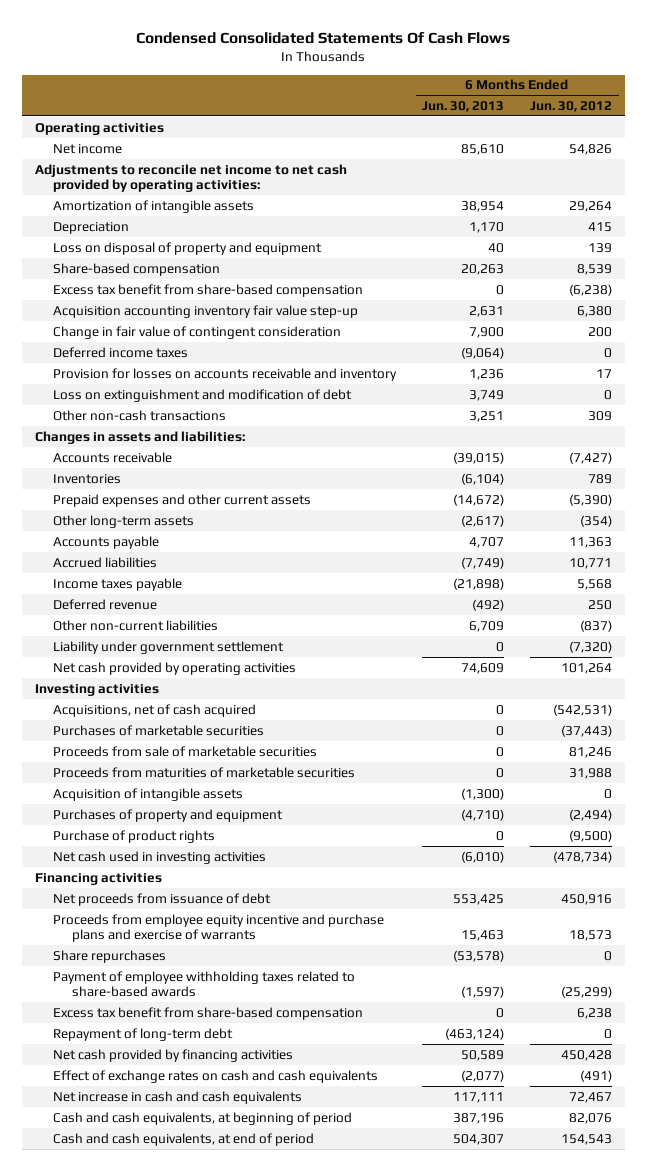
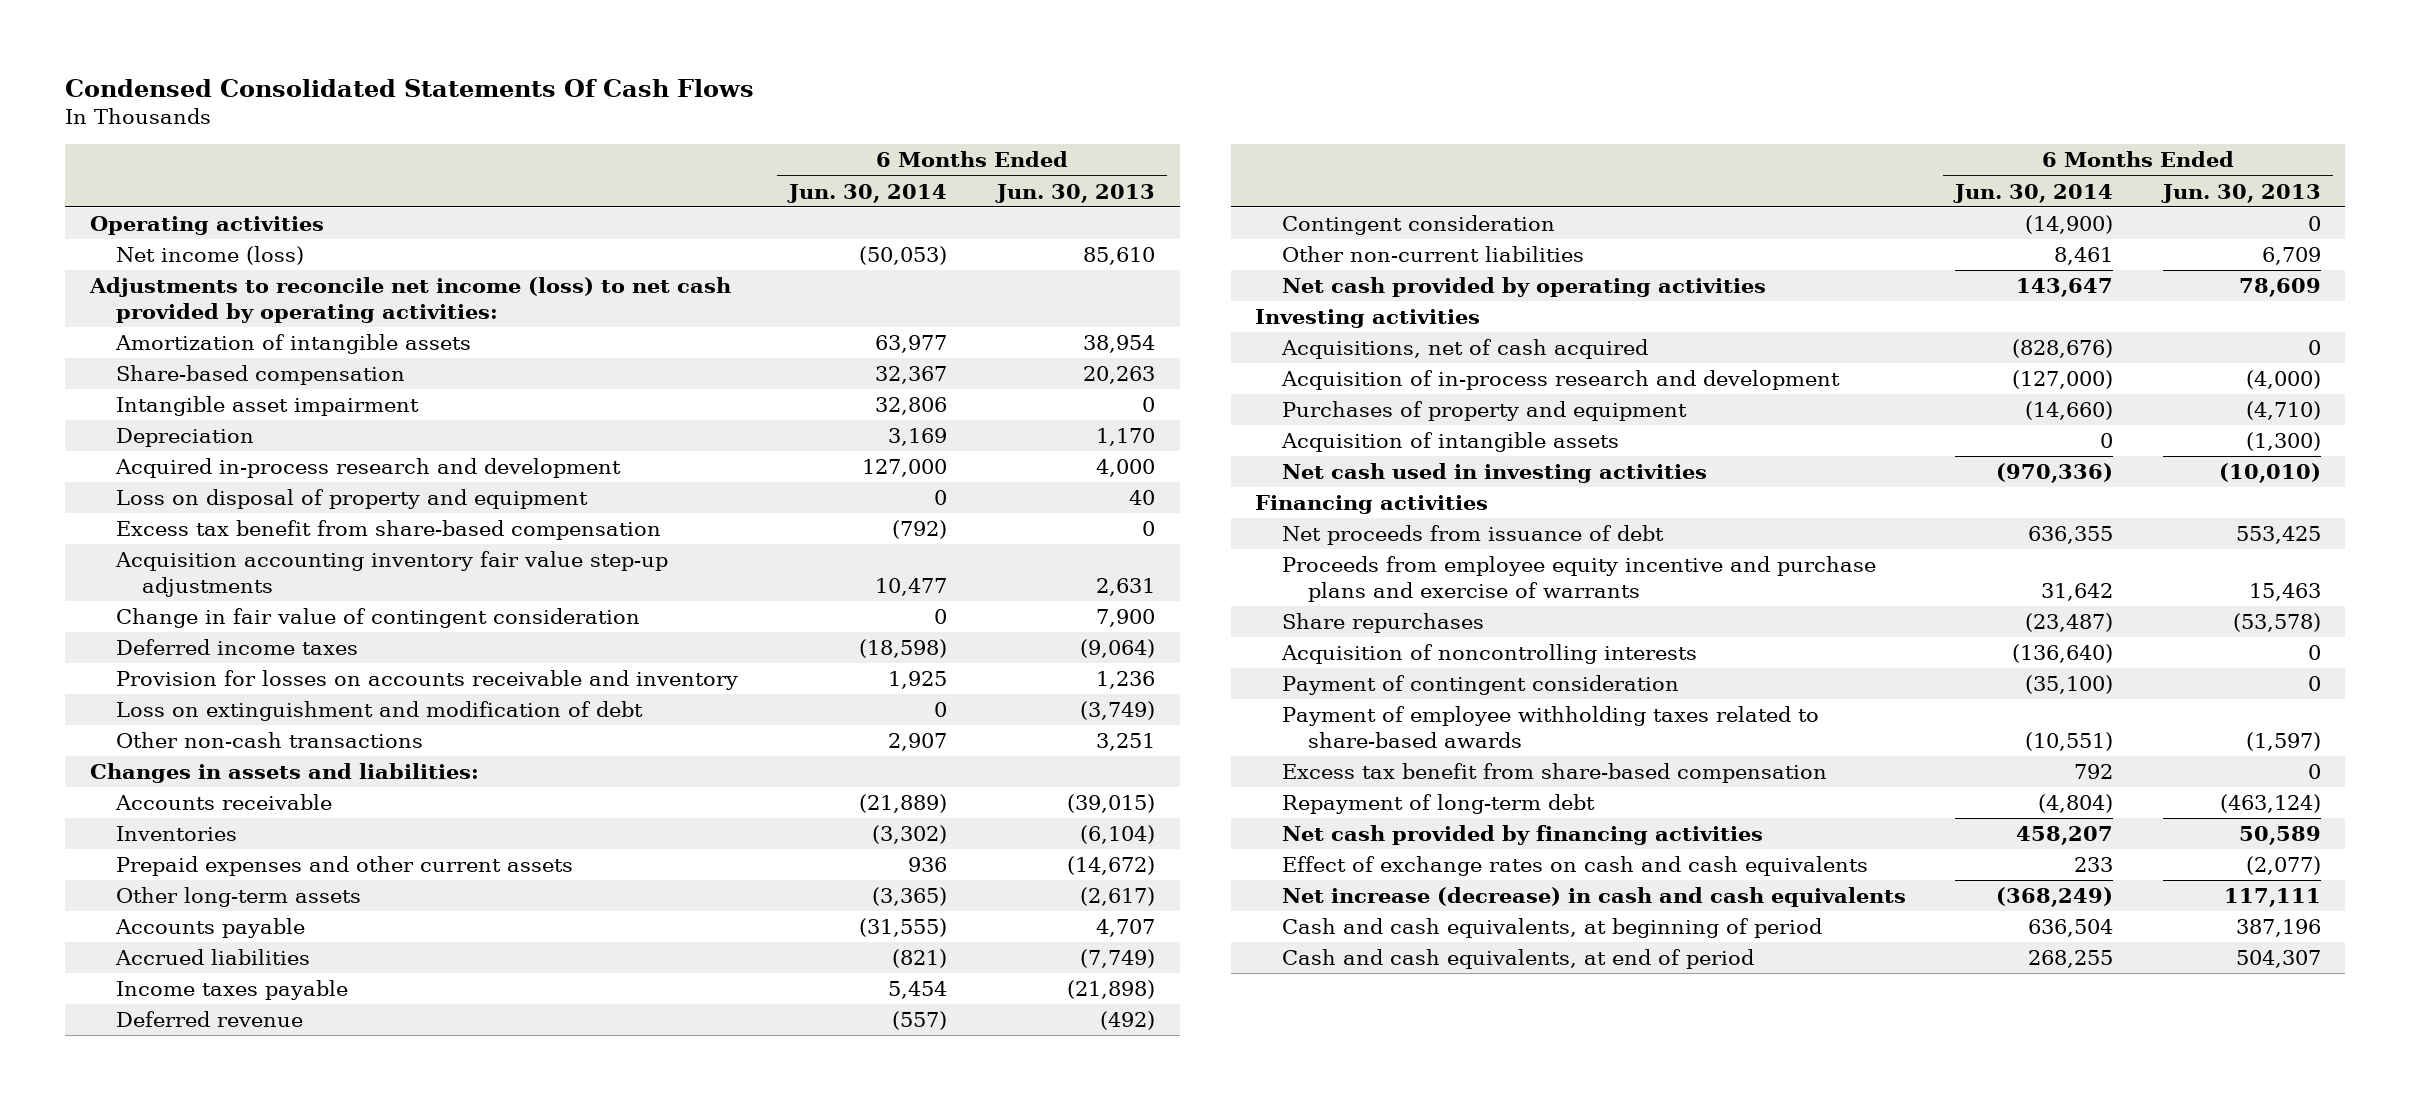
[530,100,613,112] Jun. 30, 2012 -> none
none -> [787,183,948,203] Jun. 30, 2014
[53,143,123,154] Net income -> [116,246,305,266] Net income (loss)
[34,163,347,193] Adjustments to reconcile net income to net cash provided by operating activities: -> [88,277,731,324] Adjustments to reconcile net income (loss) to net cash provided by operating activities:
[53,262,221,276] Share-based compensation -> [116,365,406,386] Share-based compensation
none -> [116,396,420,417] Intangible asset impairment
none -> [115,458,622,479] Acquired in-process research and development
[53,304,359,318] Acquisition accounting inventory fair value step-up -> [115,551,669,598] Acquisition accounting inventory fair value step-up adjustments
[469,389,505,401] 3,749 -> [1079,701,1155,721] (3,749)
none -> [1281,215,1555,236] Contingent consideration
[53,640,285,654] Liability under government settlement -> none
[461,662,505,674] 74,609 -> [2238,278,2321,298] 78,609
[53,724,265,736] Purchases of marketable securities -> none
[53,745,318,757] Proceeds from sale of marketable securities -> none
[53,766,356,778] Proceeds from maturities of marketable securities -> none
none -> [1280,370,1840,391] Acquisition of in-process research and development
[53,829,216,843] Purchase of product rights -> none
[53,787,244,801] Acquisition of intangible assets -> [1280,432,1619,453] Acquisition of intangible assets
[461,850,505,863] (6,010) -> [2218,463,2321,484] (10,010)
none -> [1280,644,1697,665] Acquisition of noncontrolling interests
none -> [1281,675,1679,696] Payment of contingent consideration
[53,1090,303,1104] Net increase in cash and cash equivalents -> [1281,887,1906,908] Net increase (decrease) in cash and cash equivalents

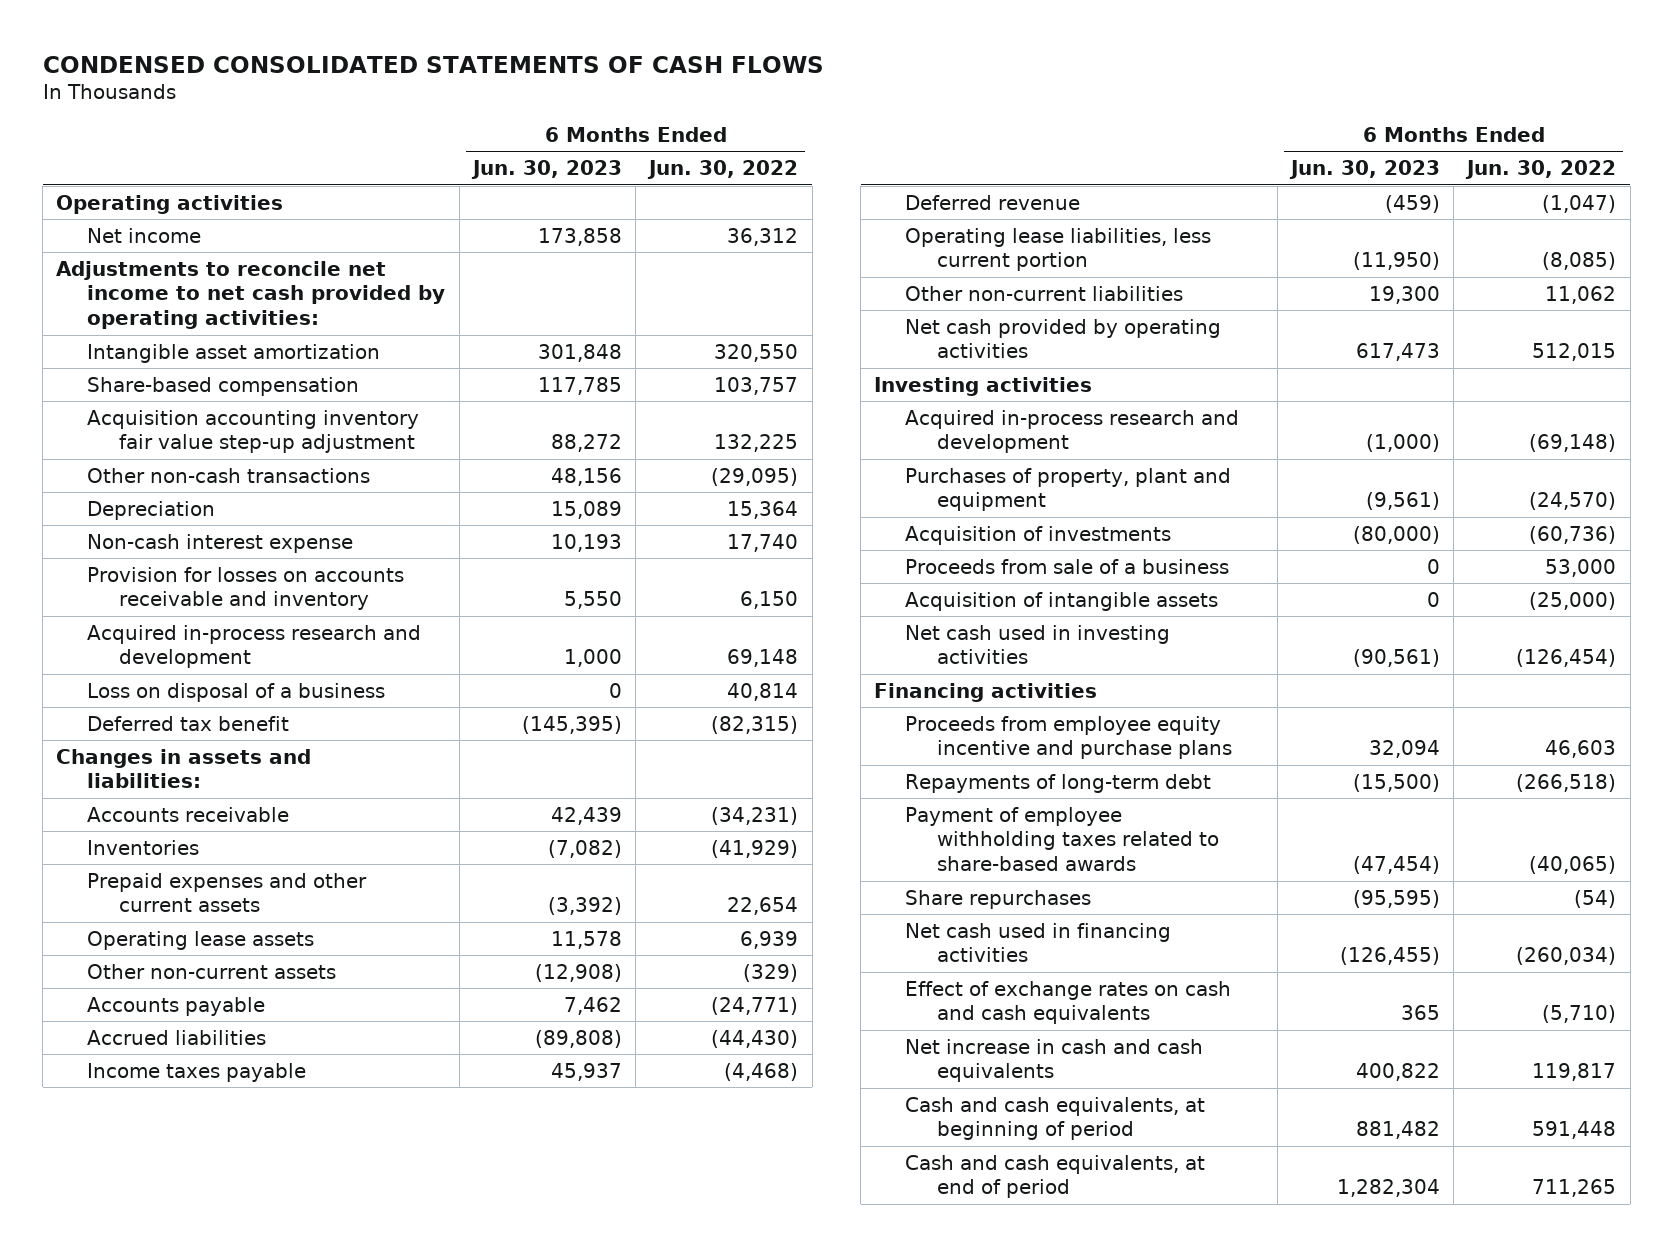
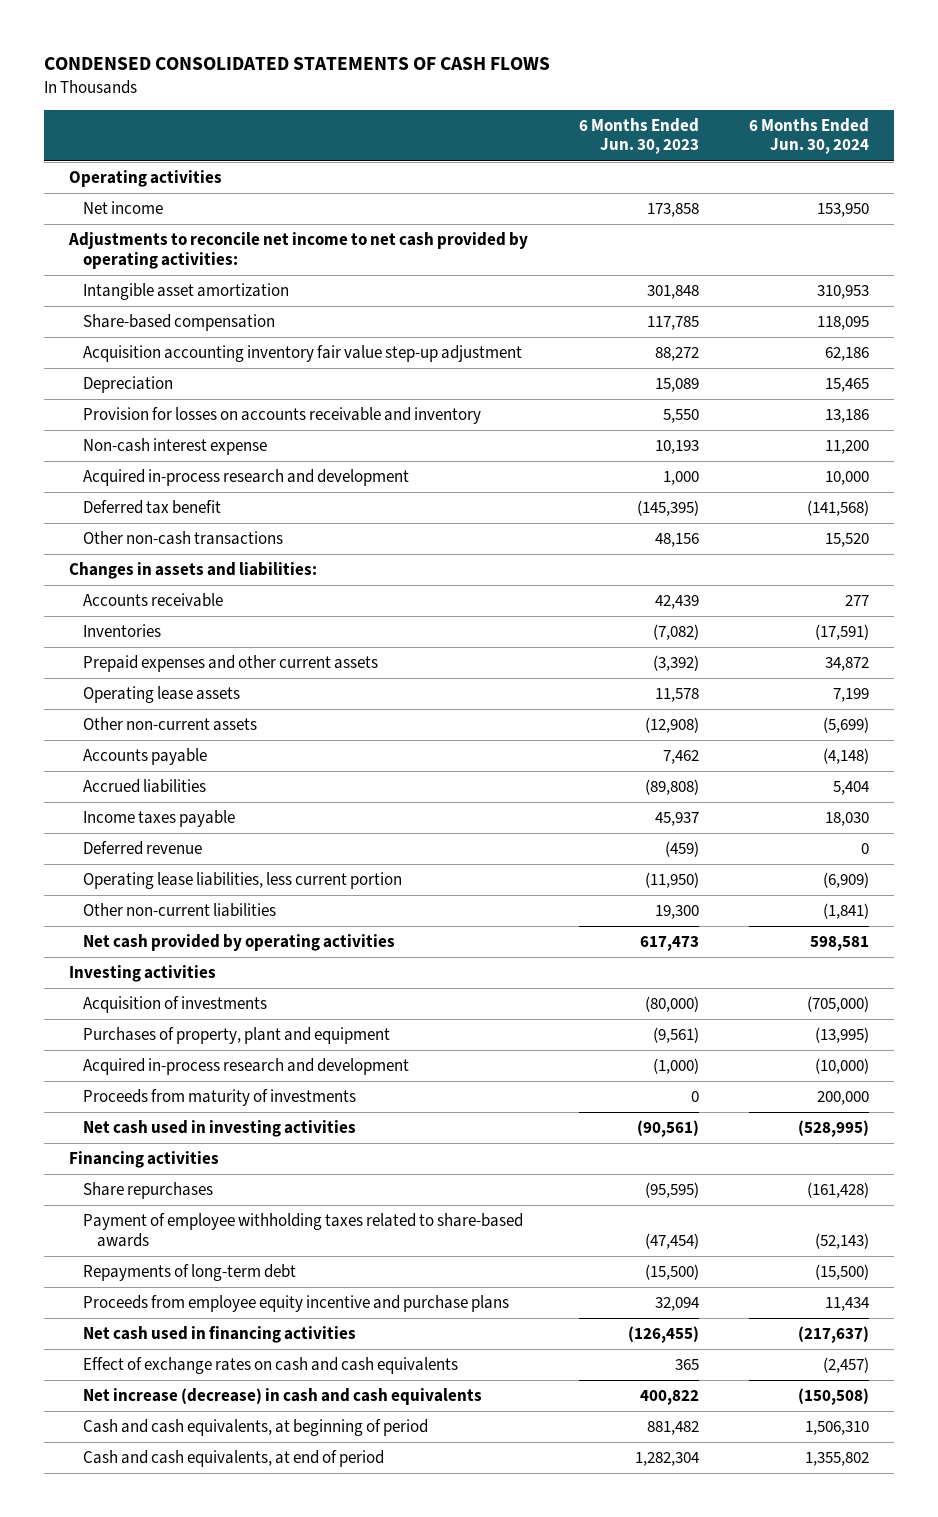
[647,160,799,180] Jun. 30, 2022 -> none
none -> [749,118,870,155] 6 Months Ended Jun. 30, 2024
[87,533,354,553] Non-cash interest expense -> [83,438,268,456] Non-cash interest expense
[87,682,386,702] Loss on disposal of a business -> none
[87,467,371,483] Other non-cash transactions -> [83,531,284,546] Other non-cash transactions
[905,558,1230,574] Proceeds from sale of a business -> none
[905,591,1219,611] Acquisition of intangible assets -> none
[905,467,1232,512] Purchases of property, plant and equipment -> [83,1027,391,1045] Purchases of property, plant and equipment
[905,409,1240,454] Acquired in-process research and development -> [83,1058,410,1076] Acquired in-process research and development
none -> [83,1089,357,1107] Proceeds from maturity of investments
[905,806,1219,872] Payment of employee withholding taxes related to share-based awards -> [83,1213,524,1247] Payment of employee withholding taxes related to share-based awards
[905,773,1212,793] Repayments of long-term debt -> [83,1264,297,1282] Repayments of long-term debt
[905,715,1232,760] Proceeds from employee equity incentive and purchase plans -> [83,1295,510,1313] Proceeds from employee equity incentive and purchase plans
[905,1038,1204,1083] Net increase in cash and cash equivalents -> [83,1388,483,1406] Net increase (decrease) in cash and cash equivalents

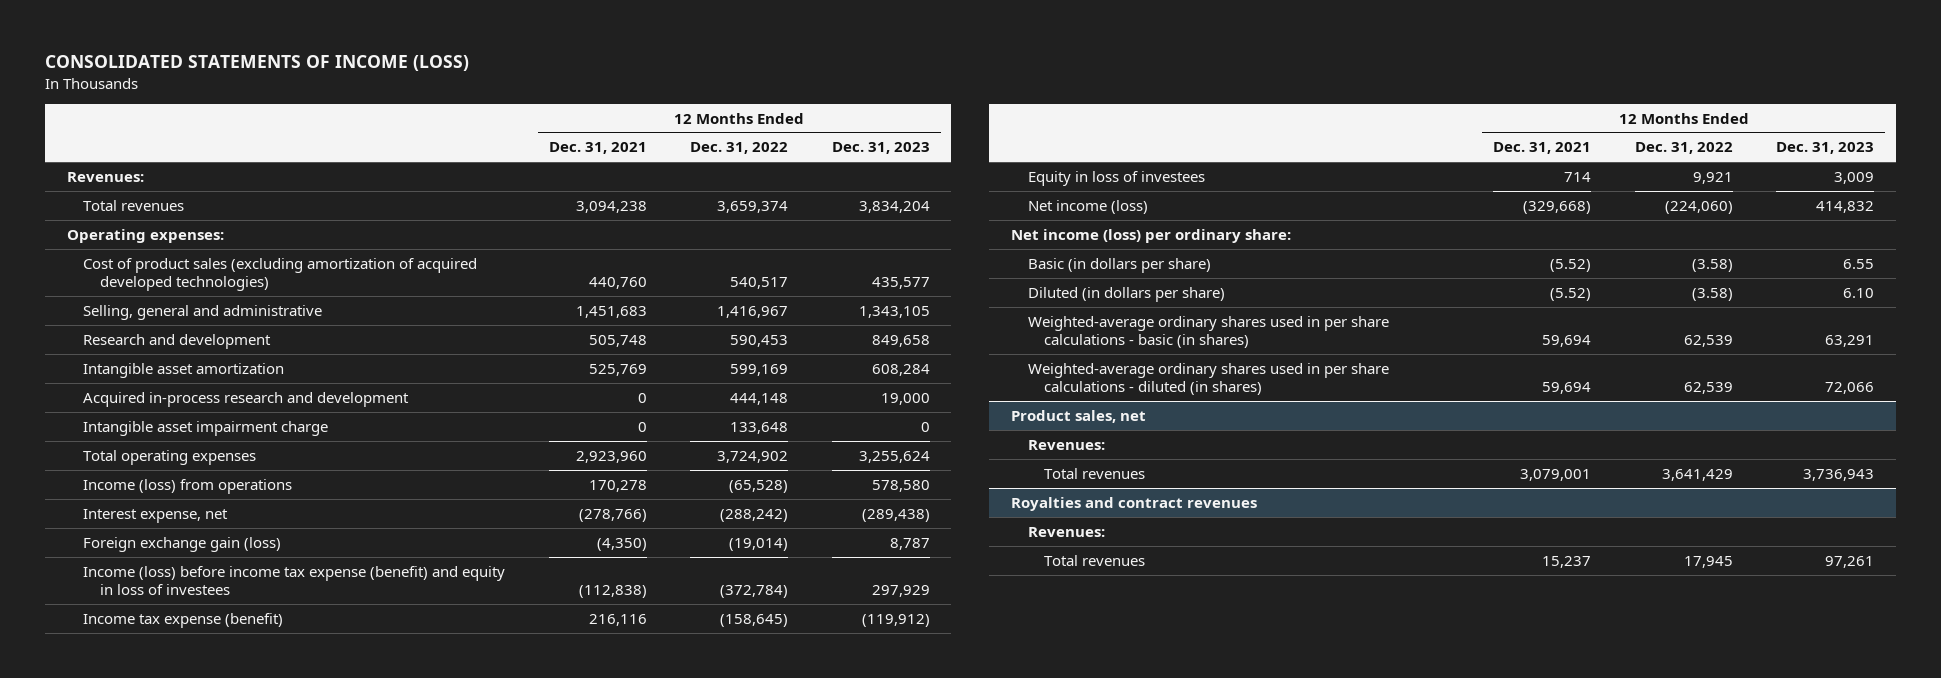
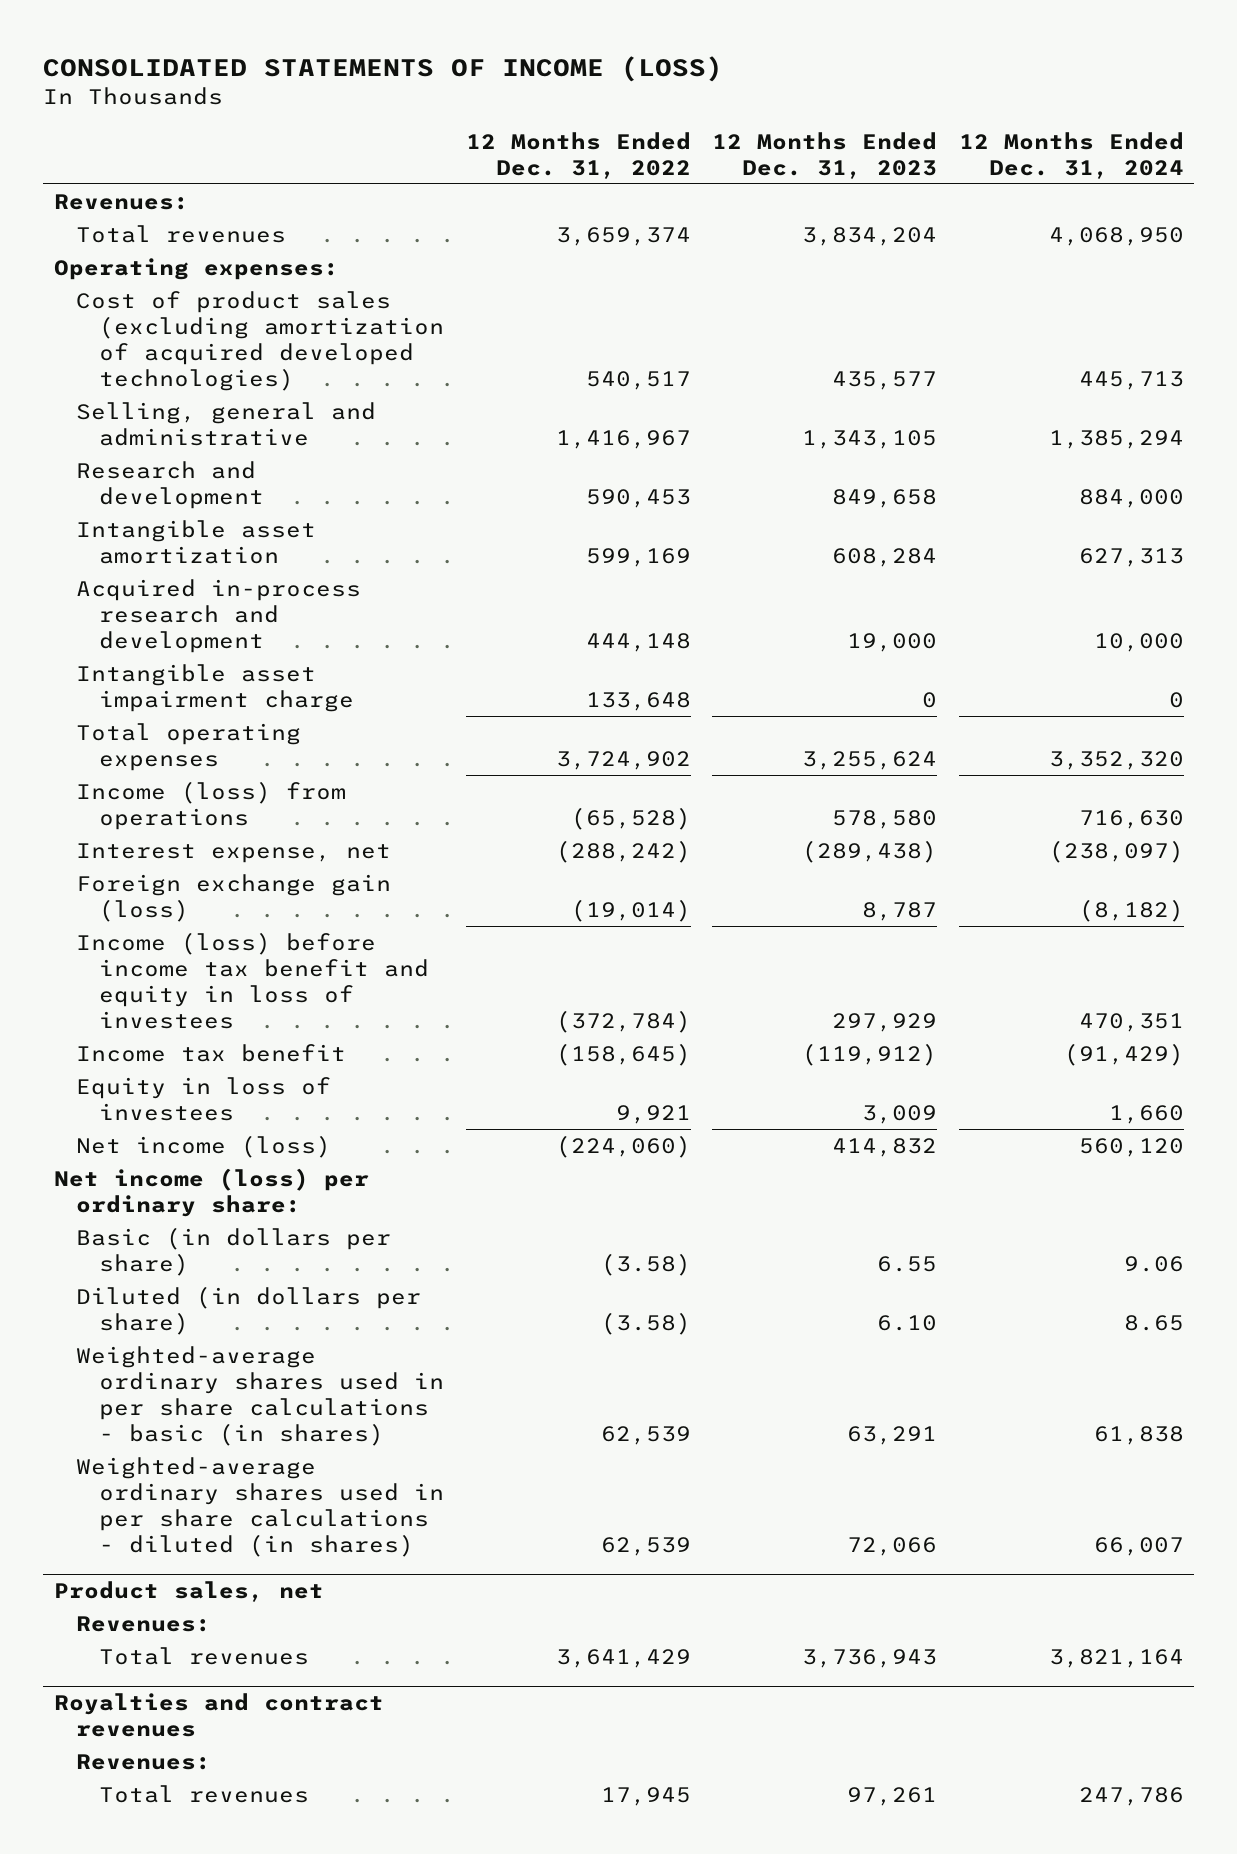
[548,142,647,155] Dec. 31, 2021 -> none
none -> [958,131,1184,179] 12 Months Ended Dec. 31, 2024
[83,565,506,595] Income (loss) before income tax expense (benefit) and equity in loss of investees -> [76,931,429,1029] Income (loss) before income tax benefit and equity in loss of investees
[83,612,284,628] Income tax expense (benefit) -> [76,1043,347,1062] Income tax benefit

